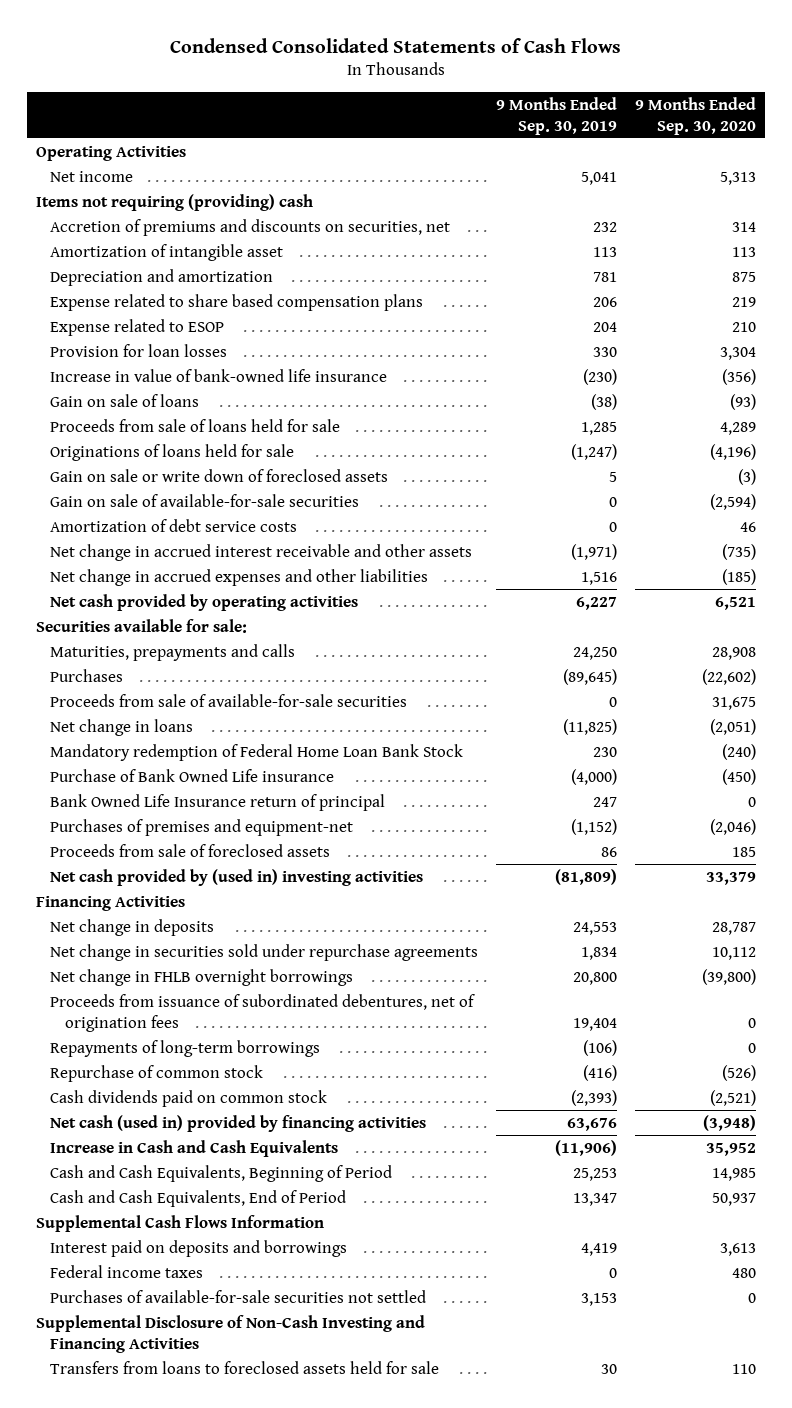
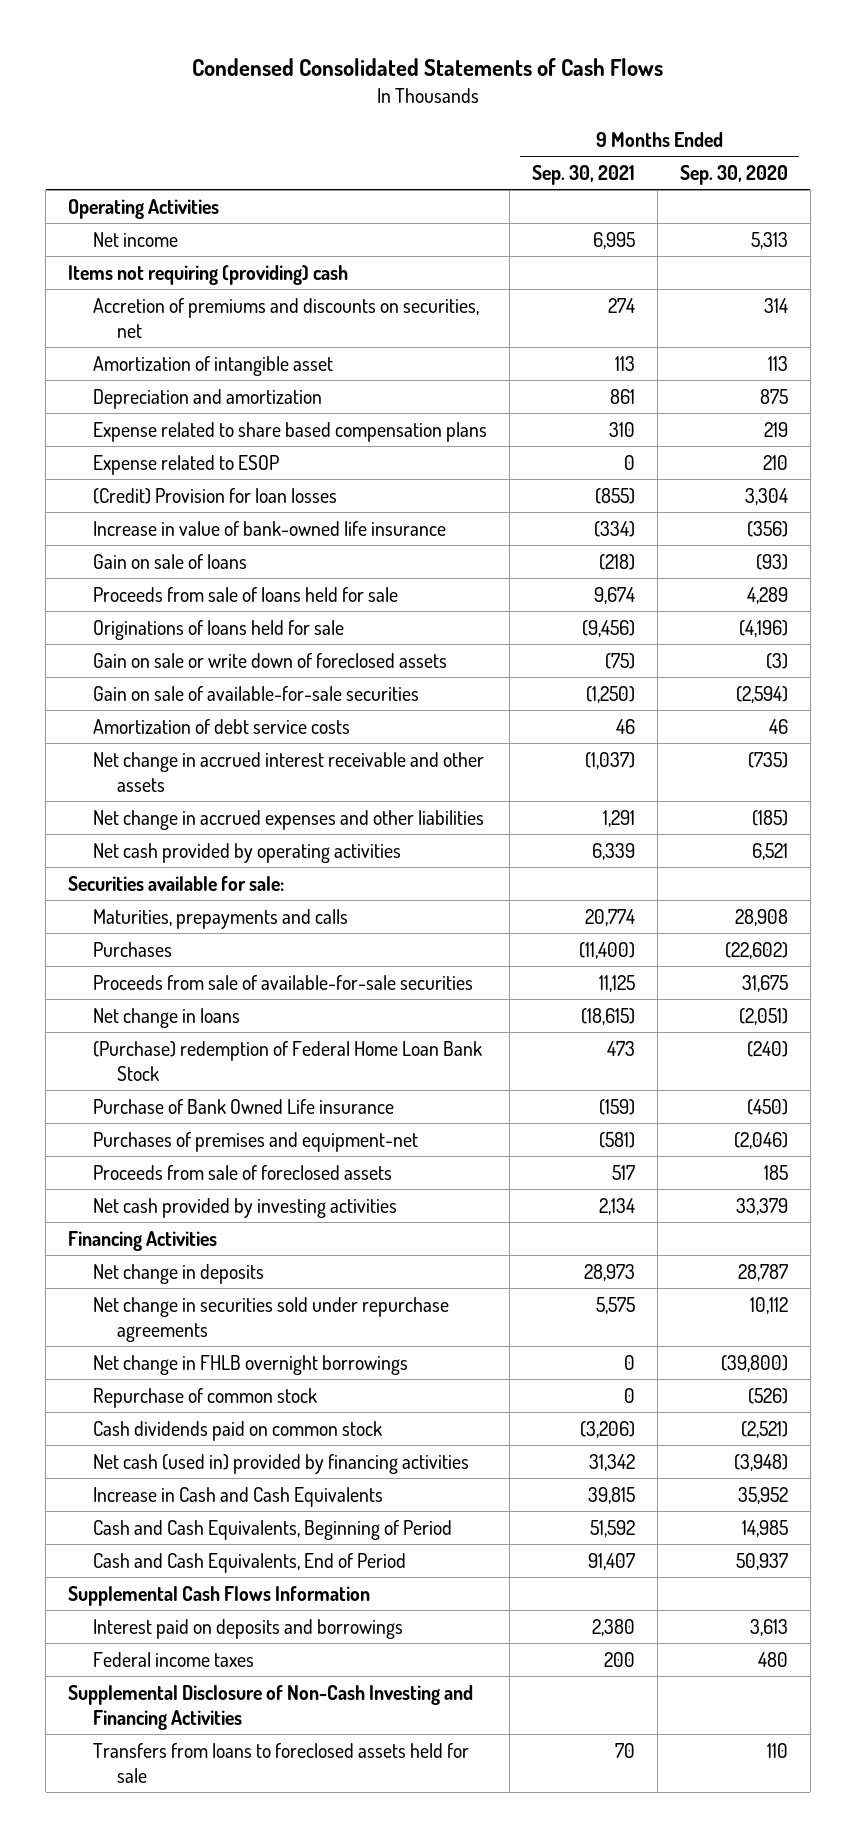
[496,96,618,135] 9 Months Ended Sep. 30, 2019 -> none
none -> [531,164,635,185] Sep. 30, 2021
[50,343,228,357] Provision for loan losses -> [92,487,337,504] (Credit) Provision for loan losses
[50,743,464,761] Mandatory redemption of Federal Home Loan Bank Stock -> [92,1040,482,1081] (Purchase) redemption of Federal Home Loan Bank Stock
[50,793,386,811] Bank Owned Life Insurance return of principal -> none
[50,868,424,886] Net cash provided by (used in) investing activities -> [92,1197,397,1218] Net cash provided by investing activities
[50,993,476,1032] Proceeds from issuance of subordinated debentures, net of origination fees -> none
[50,1039,321,1057] Repayments of long-term borrowings -> none
[50,1289,427,1303] Purchases of available-for-sale securities not settled -> none

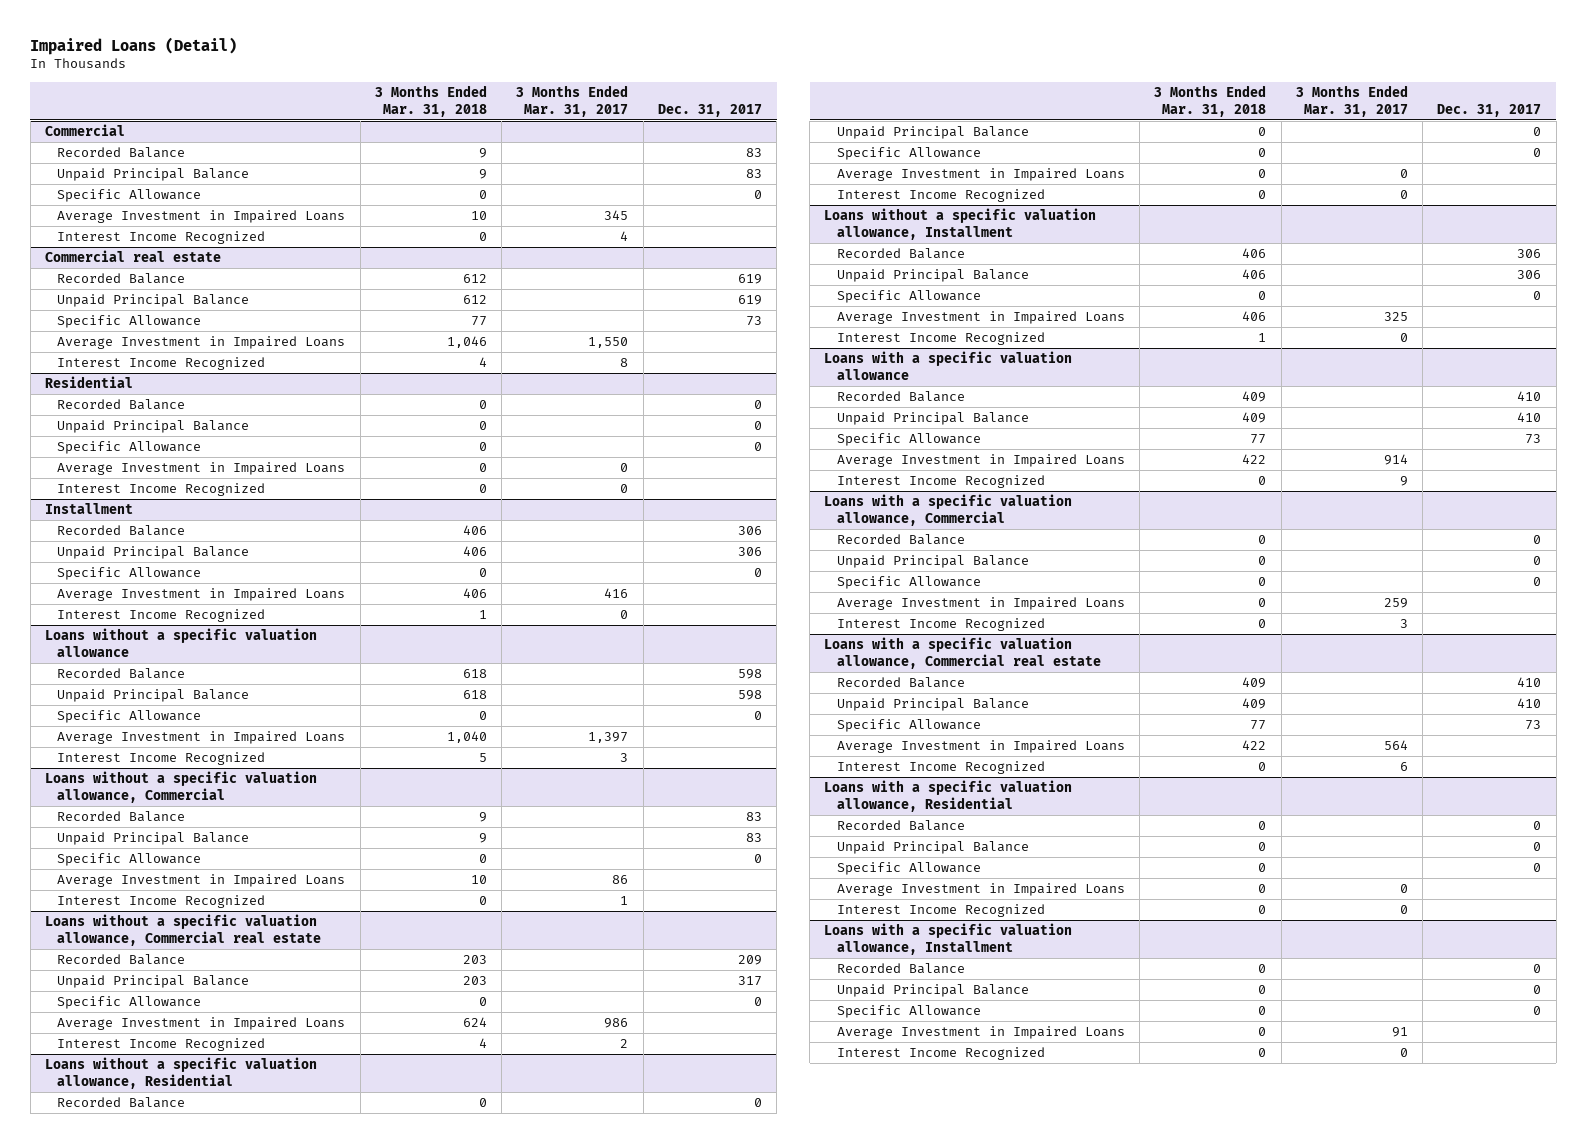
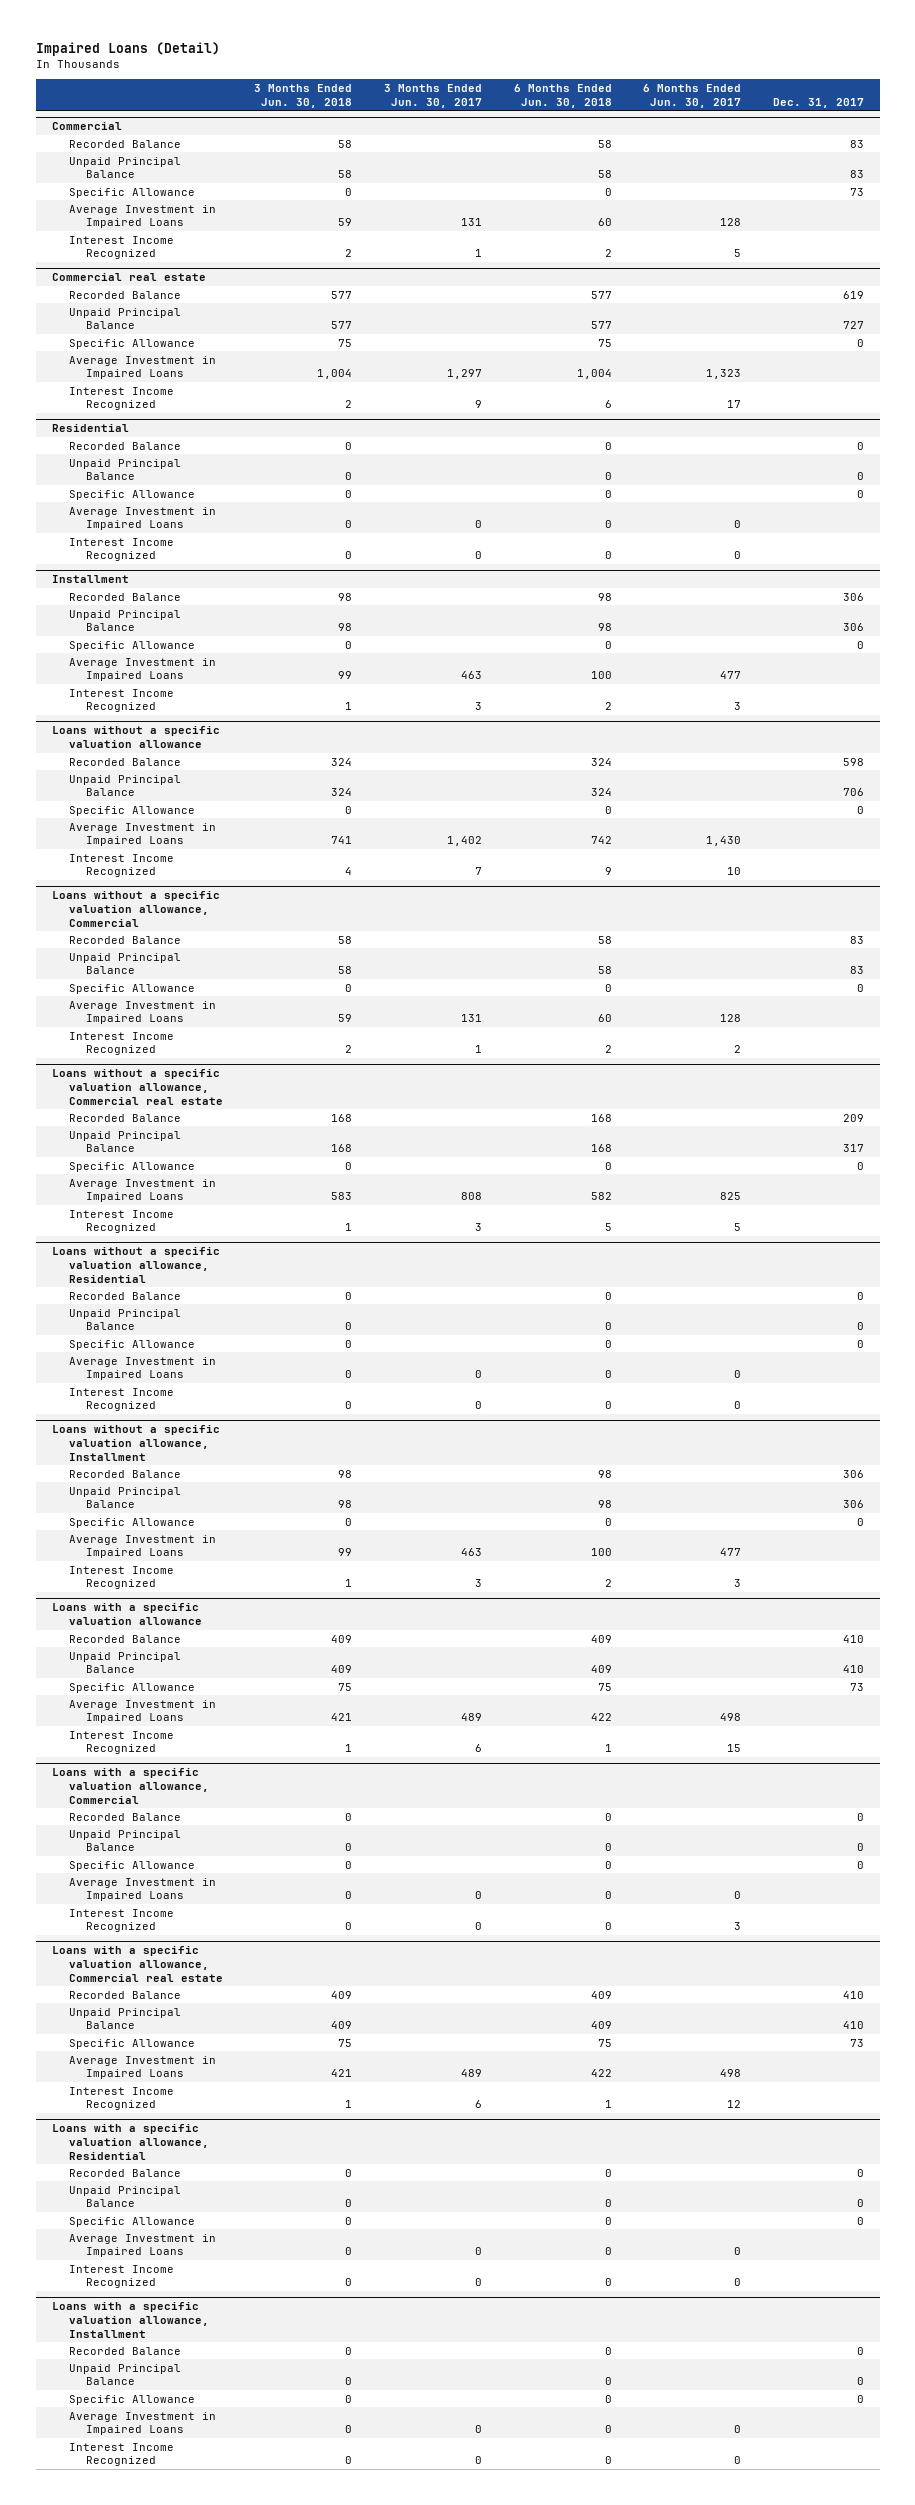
[374,84,487,117] 3 Months Ended Mar. 31, 2018 -> none
[516,84,629,117] 3 Months Ended Mar. 31, 2017 -> none
none -> [254,83,353,108] 3 Months Ended Jun. 30, 2018
none -> [383,83,482,108] 3 Months Ended Jun. 30, 2017
none -> [513,83,612,108] 6 Months Ended Jun. 30, 2018
none -> [643,83,742,108] 6 Months Ended Jun. 30, 2017
[753,190,762,200] 0 -> [849,187,864,196] 73
[737,295,762,306] 619 -> [842,321,864,330] 727
[745,316,762,327] 73 -> [856,338,864,347] 0
[737,690,762,701] 598 -> [842,788,864,797] 706

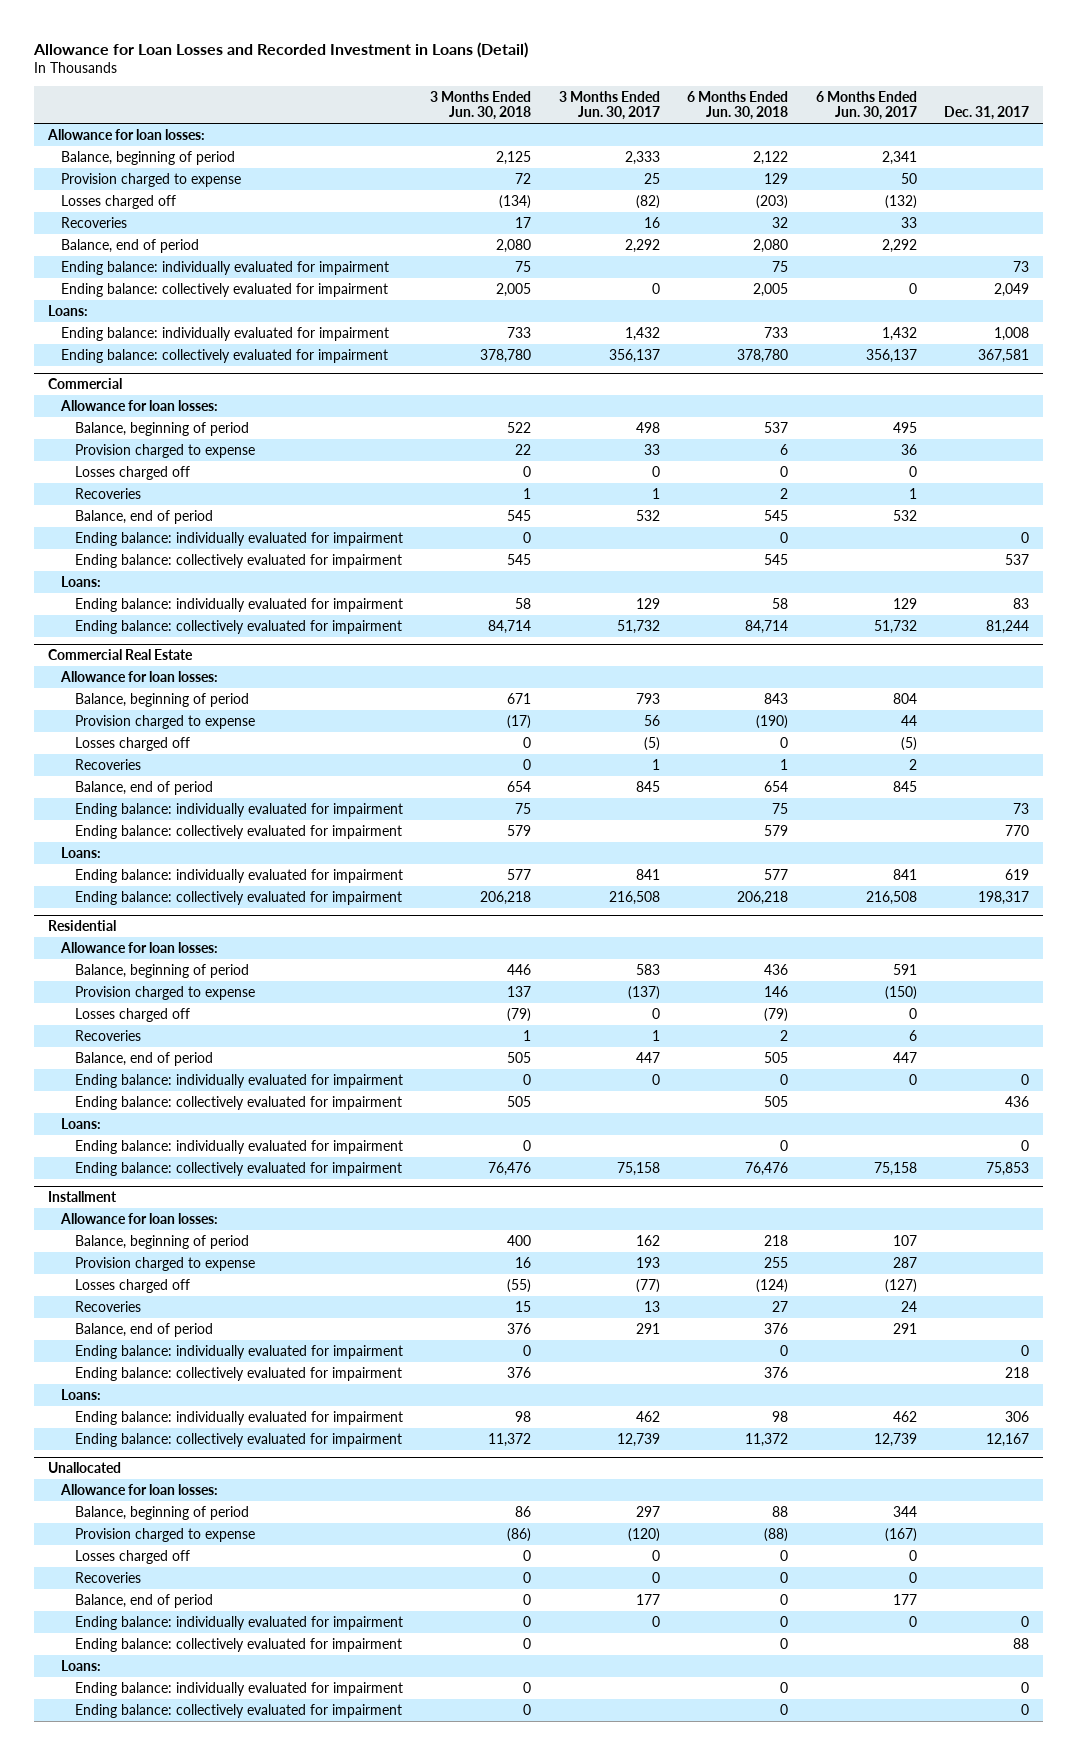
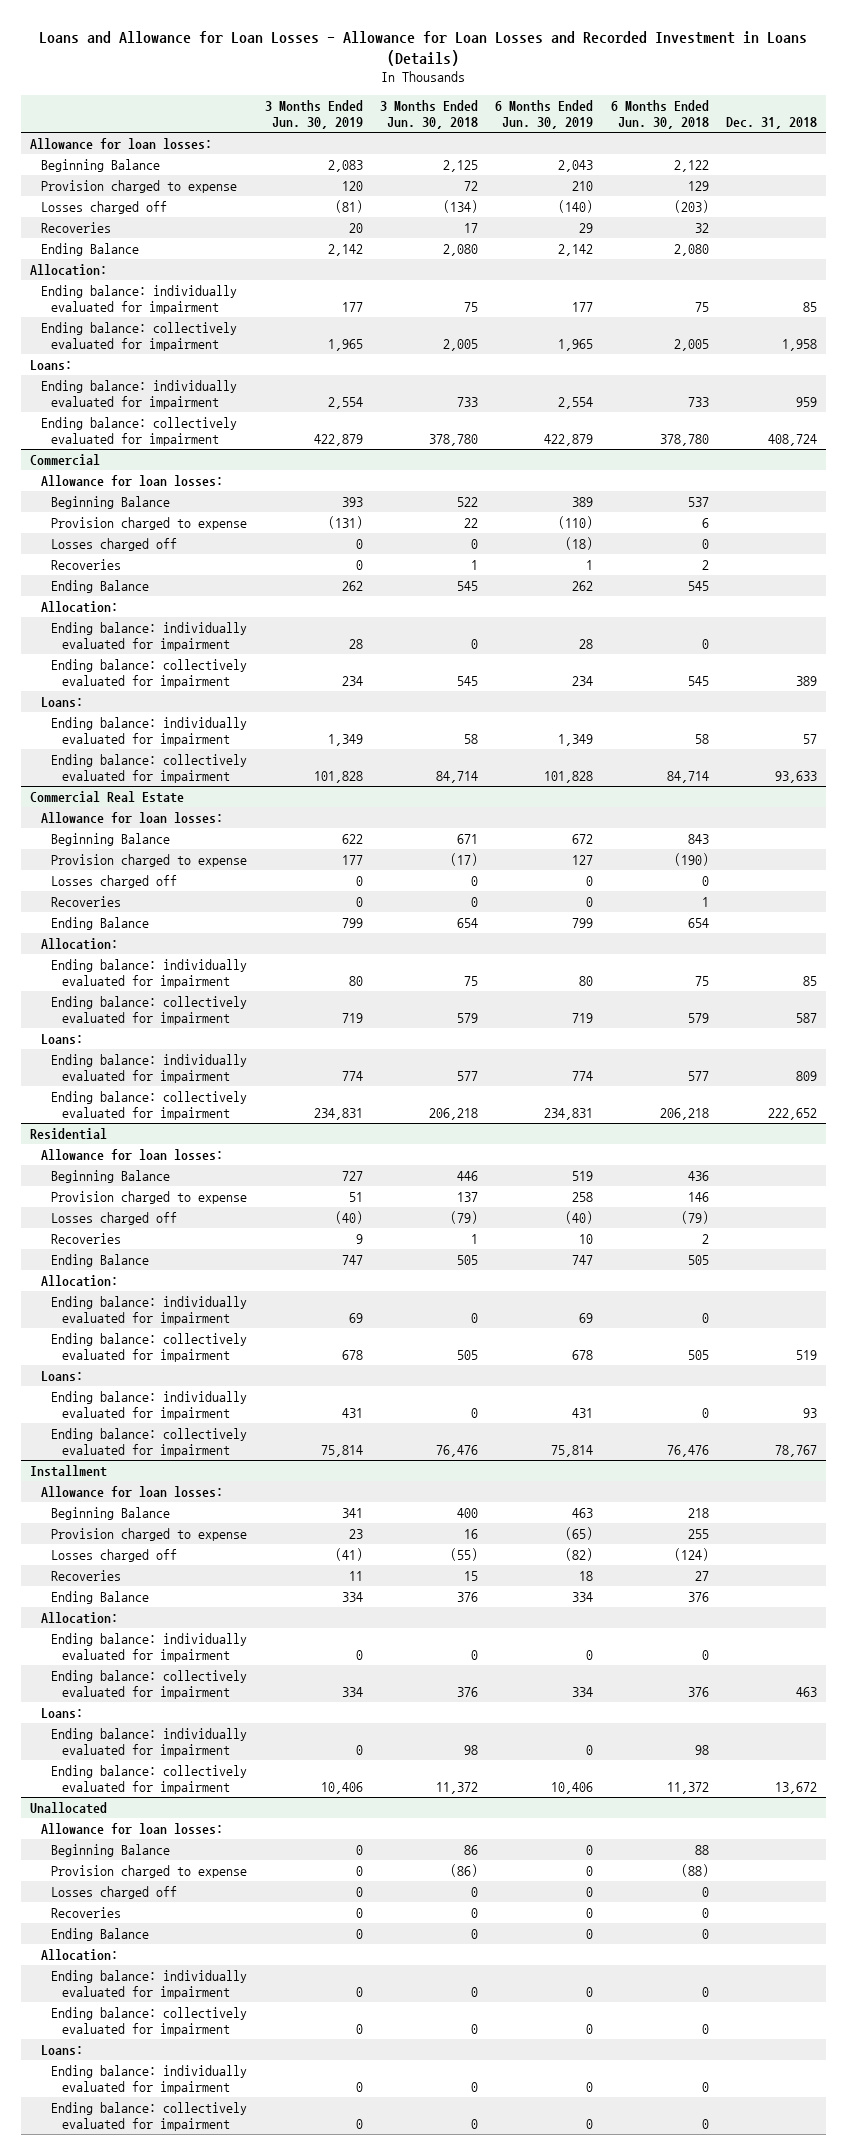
[33,41,529,58] Allowance for Loan Losses and Recorded Investment in Loans (Detail) -> [39,31,808,67] Loans and Allowance for Loan Losses - Allowance for Loan Losses and Recorded Investment in Loans (Details)
[558,90,660,121] 3 Months Ended Jun. 30, 2017 -> none
[815,90,917,121] 6 Months Ended Jun. 30, 2017 -> none
[944,106,1030,121] Dec. 31, 2017 -> none
none -> [264,99,363,129] 3 Months Ended Jun. 30, 2019
none -> [495,99,594,129] 6 Months Ended Jun. 30, 2019
none -> [726,116,818,129] Dec. 31, 2018
[61,150,236,165] Balance, beginning of period -> [40,158,160,172] Beginning Balance
[61,238,200,253] Balance, end of period -> [40,242,139,256] Ending Balance
none -> [29,263,107,276] Allocation:
[74,421,249,436] Balance, beginning of period -> [51,495,171,509] Beginning Balance
[74,509,213,524] Balance, end of period -> [51,579,150,593] Ending Balance
none -> [40,600,118,613] Allocation:
[74,692,249,707] Balance, beginning of period -> [51,832,171,846] Beginning Balance
[74,780,213,795] Balance, end of period -> [51,916,150,930] Ending Balance
none -> [40,937,118,950] Allocation:
[74,963,249,978] Balance, beginning of period -> [51,1169,171,1183] Beginning Balance
[74,1051,213,1066] Balance, end of period -> [51,1253,150,1267] Ending Balance
none -> [40,1274,118,1287] Allocation:
[74,1234,249,1249] Balance, beginning of period -> [51,1506,171,1520] Beginning Balance
[74,1322,213,1337] Balance, end of period -> [51,1590,150,1604] Ending Balance
none -> [40,1611,118,1624] Allocation:
[74,1505,249,1520] Balance, beginning of period -> [51,1843,171,1857] Beginning Balance
[74,1593,213,1608] Balance, end of period -> [51,1927,150,1941] Ending Balance
none -> [40,1948,118,1961] Allocation:

